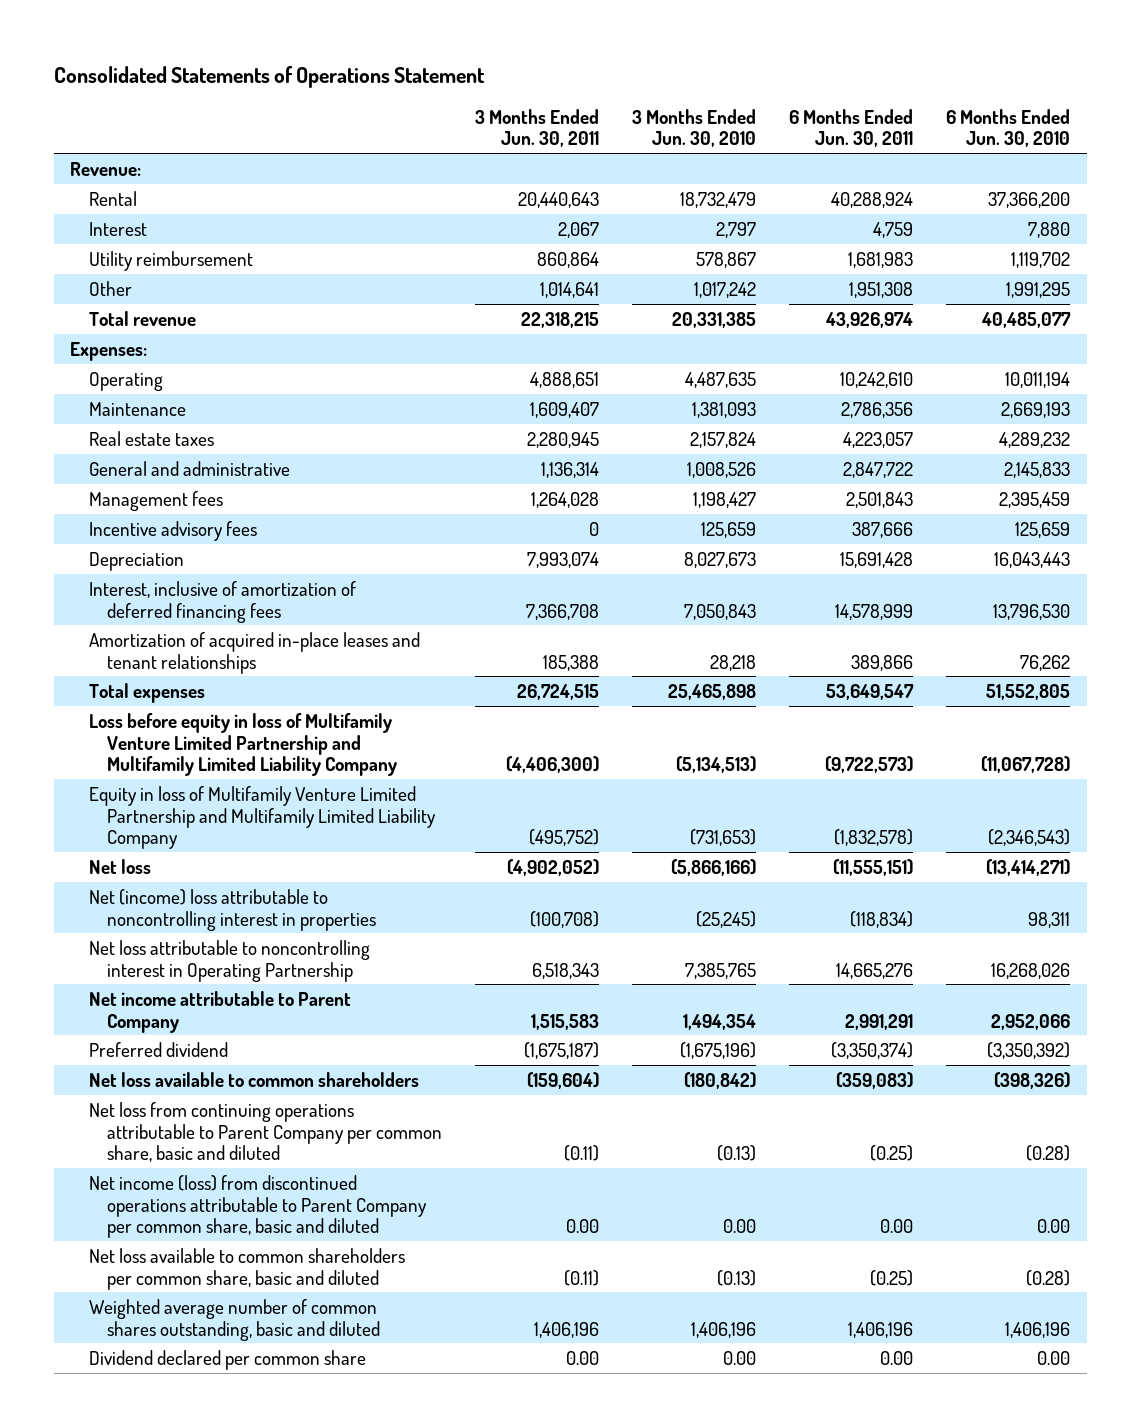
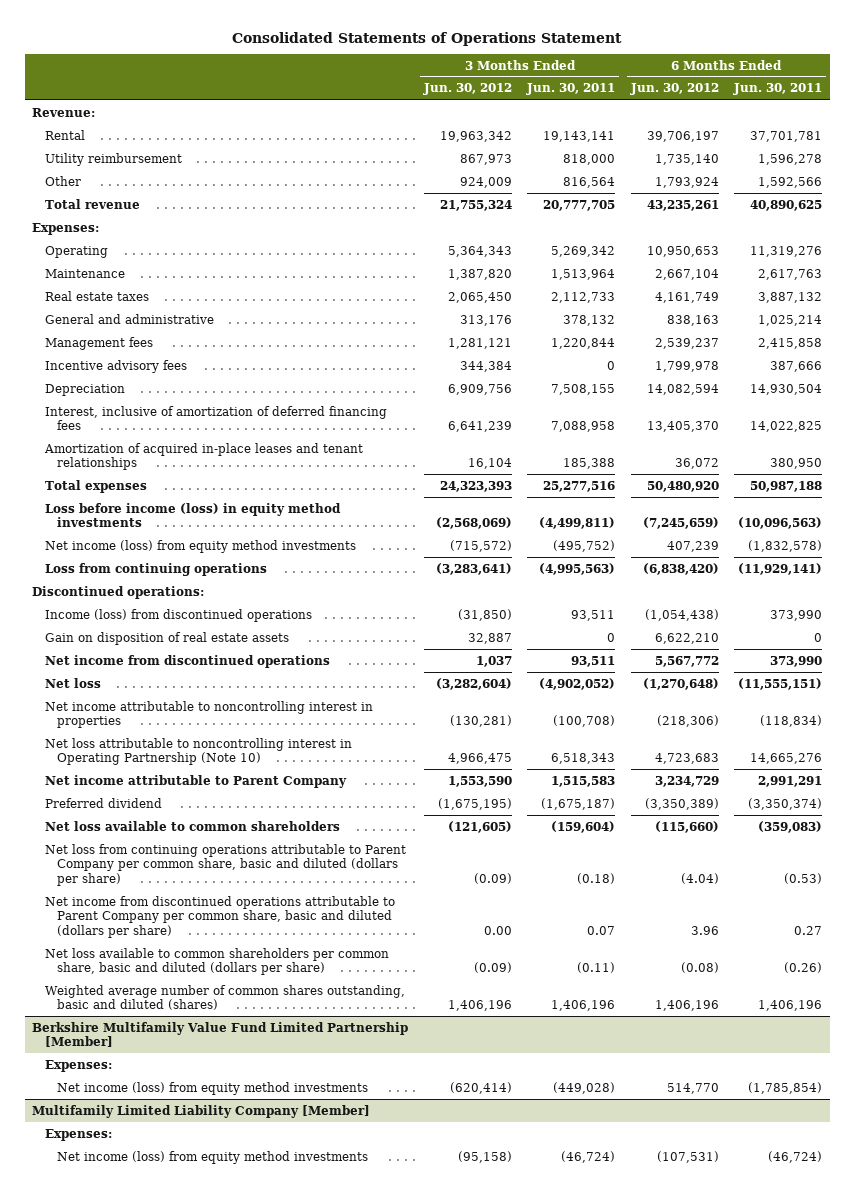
[632,108,757,148] 3 Months Ended Jun. 30, 2010 -> none
[946,108,1071,148] 6 Months Ended Jun. 30, 2010 -> none
none -> [422,83,512,96] Jun. 30, 2012
none -> [629,83,719,96] Jun. 30, 2012
[88,221,147,236] Interest -> none
[518,191,600,208] 20,440,643 -> [543,130,616,142] 19,143,141
[831,191,914,208] 40,288,924 -> [750,130,823,142] 37,701,781
[537,251,600,268] 860,864 -> [563,153,616,165] 818,000
[848,251,914,268] 1,681,983 -> [758,153,823,165] 1,596,278
[540,281,600,298] 1,014,641 -> [563,176,616,188] 816,564
[849,281,914,298] 1,951,308 -> [758,176,823,188] 1,592,566
[521,311,600,328] 22,318,215 -> [543,199,616,211] 20,777,705
[825,311,914,328] 43,926,974 -> [750,199,823,211] 40,890,625
[530,371,600,388] 4,888,651 -> [551,245,616,257] 5,269,342
[840,371,914,388] 10,242,610 -> [750,245,823,257] 11,319,276
[530,401,600,418] 1,609,407 -> [551,268,616,280] 1,513,964
[841,401,914,418] 2,786,356 -> [758,268,823,280] 2,617,763
[527,431,600,448] 2,280,945 -> [551,291,616,303] 2,112,733
[843,431,914,448] 4,223,057 -> [758,291,823,303] 3,887,132
[541,461,600,478] 1,136,314 -> [563,314,616,326] 378,132
[843,461,914,478] 2,847,722 -> [758,314,823,326] 1,025,214
[531,491,600,508] 1,264,028 -> [551,337,616,349] 1,220,844
[846,491,914,508] 2,501,843 -> [758,337,823,349] 2,415,858
[527,551,600,568] 7,993,074 -> [551,383,616,395] 7,508,155
[840,551,914,568] 15,691,428 -> [750,383,823,395] 14,930,504
[526,603,600,620] 7,366,708 -> [551,421,616,433] 7,088,958
[835,603,914,620] 14,578,999 -> [750,421,823,433] 14,022,825
[851,654,914,671] 389,866 -> [770,458,823,470] 380,950
[517,683,600,700] 26,724,515 -> [543,480,616,492] 25,277,516
[826,683,915,700] 53,649,547 -> [750,480,823,492] 50,987,188
[88,712,398,777] Loss before equity in loss of Multifamily Venture Limited Partnership and Multifamily Limited Liability Company -> [44,502,341,528] Loss before income (loss) in equity method investments
[506,756,600,774] (4,406,300) -> [539,517,616,530] (4,499,811)
[825,756,914,774] (9,722,573) -> [738,517,823,530] (10,096,563)
[88,785,437,850] Equity in loss of Multifamily Venture Limited Partnership and Multifamily Limited Liability Company -> [44,539,356,553] Net income (loss) from equity method investments
none -> [44,562,267,576] Loss from continuing operations
none -> [32,585,205,599] Discontinued operations:
none -> [44,608,312,622] Income (loss) from discontinued operations
none -> [44,631,289,645] Gain on disposition of real estate assets
none -> [44,654,330,668] Net income from discontinued operations
[88,888,377,931] Net (income) loss attributable to noncontrolling interest in properties -> [44,700,373,729] Net income attributable to noncontrolling interest in properties
[88,939,370,982] Net loss attributable to noncontrolling interest in Operating Partnership -> [44,737,352,766] Net loss attributable to noncontrolling interest in Operating Partnership (Note 10)
[88,1349,366,1370] Dividend declared per common share -> none
[88,1101,443,1163] Net loss from continuing operations attributable to Parent Company per common share, basic and diluted -> [44,843,406,886] Net loss from continuing operations attributable to Parent Company per common share, basic and diluted (dollars per share)
[564,1145,600,1162] (0.11) -> [577,872,616,884] (0.18)
[870,1145,914,1162] (0.25) -> [784,872,823,884] (0.53)
[88,1174,428,1239] Net income (loss) from discontinued operations attributable to Parent Company per common share, basic and diluted -> [44,895,395,938] Net income from discontinued operations attributable to Parent Company per common share, basic and diluted (dollars per share)
[566,1219,600,1234] 0.00 -> [587,925,616,935] 0.07
[880,1219,914,1234] 0.00 -> [794,925,823,935] 0.27
[88,1247,405,1290] Net loss available to common shareholders per common share, basic and diluted -> [44,947,389,976] Net loss available to common shareholders per common share, basic and diluted (dollars per share)
[870,1269,914,1286] (0.25) -> [784,962,823,974] (0.26)
[88,1298,381,1341] Weighted average number of common shares outstanding, basic and diluted -> [44,984,405,1011] Weighted average number of common shares outstanding, basic and diluted (shares)
none -> [32,1021,409,1048] Berkshire Multifamily Value Fund Limited Partnership [Member]
none -> [44,1059,112,1072] Expenses:
none -> [57,1081,369,1095] Net income (loss) from equity method investments
none -> [32,1104,371,1118] Multifamily Limited Liability Company [Member]
none -> [44,1128,112,1141] Expenses:
none -> [57,1150,369,1164] Net income (loss) from equity method investments

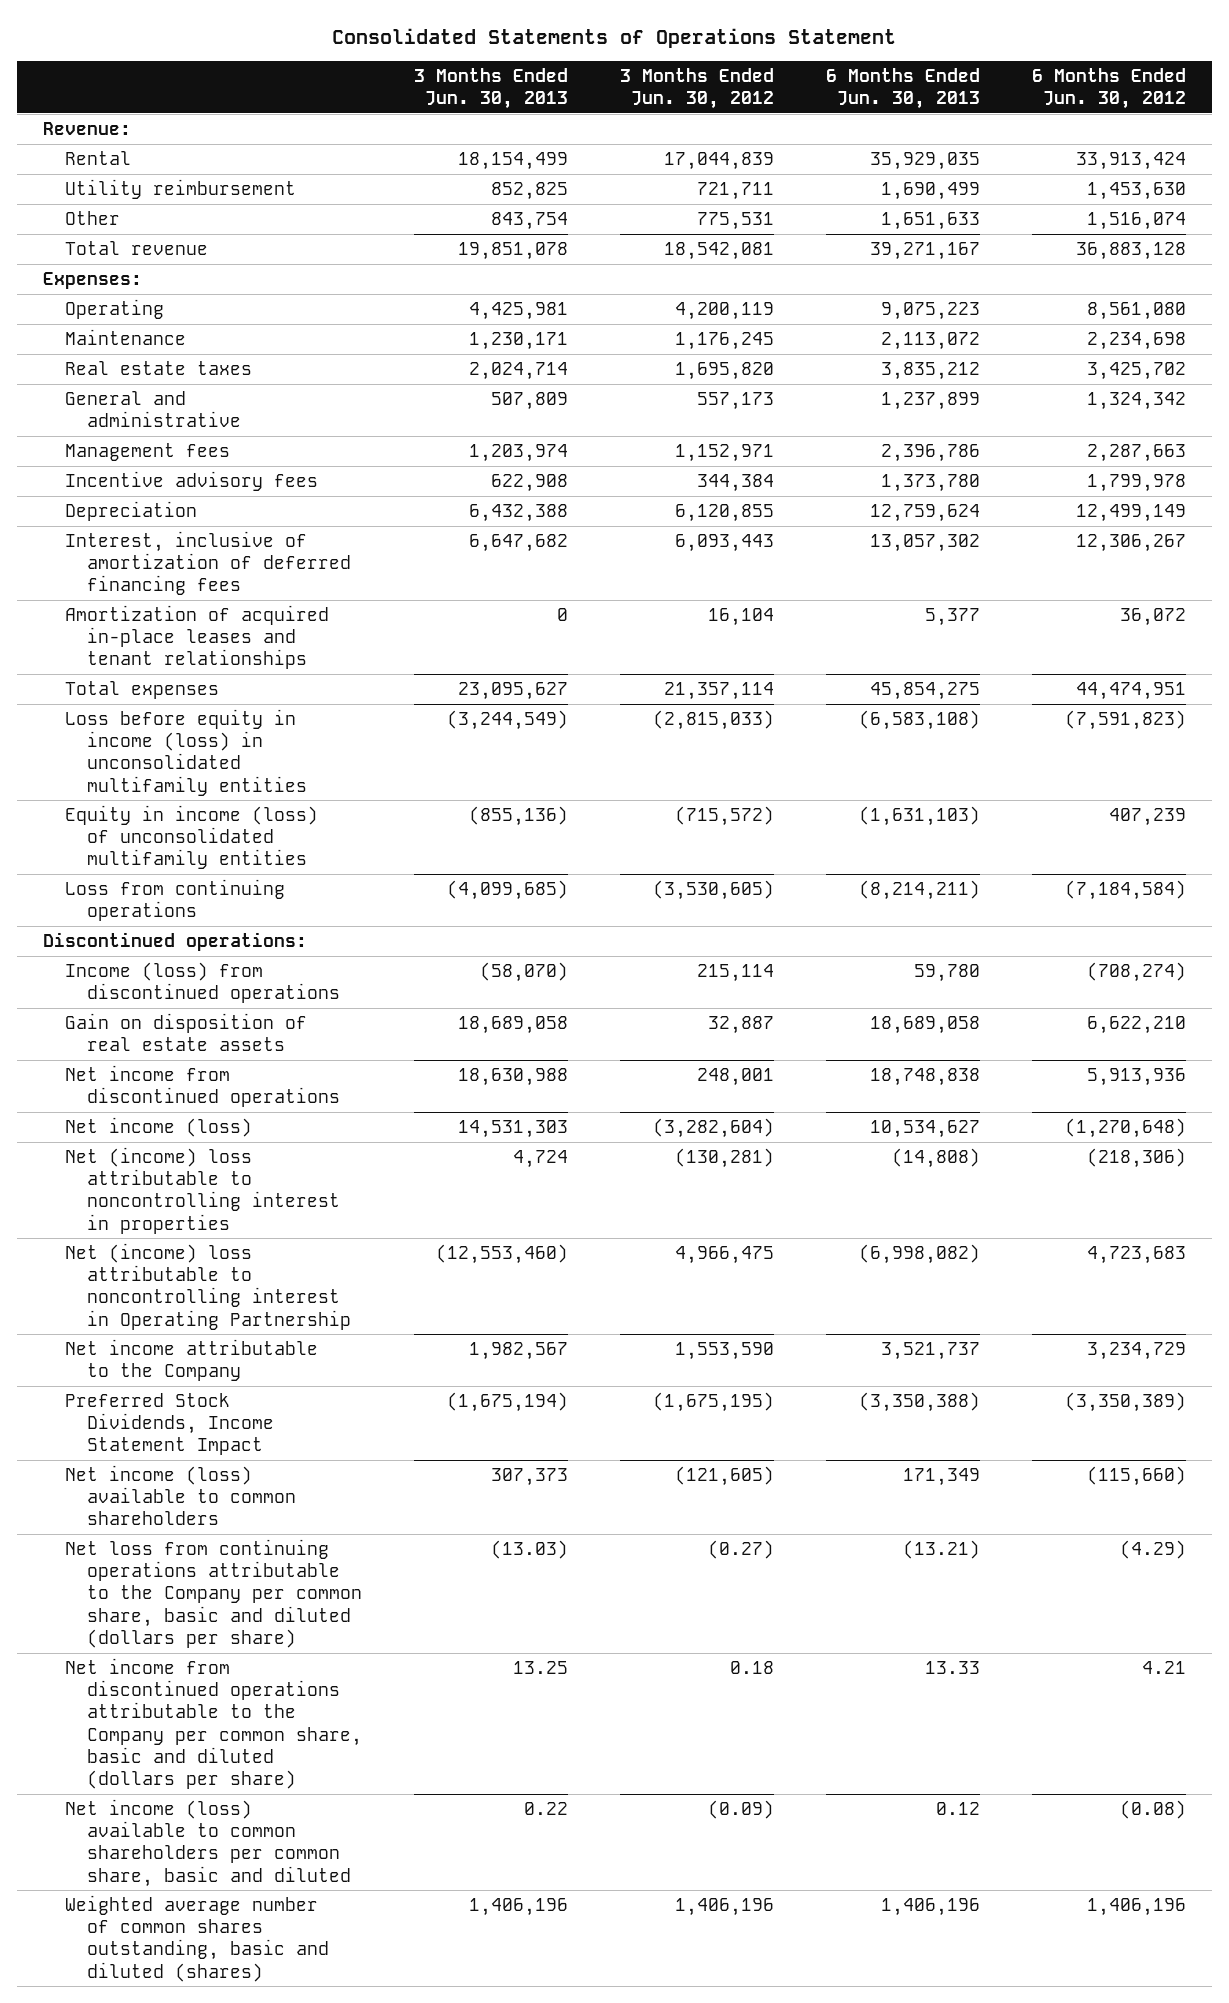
[526,83,616,96] Jun. 30, 2011 -> none
[733,83,823,96] Jun. 30, 2011 -> none
none -> [414,67,569,110] 3 Months Ended Jun. 30, 2013
none -> [825,67,980,110] 6 Months Ended Jun. 30, 2013
[439,130,512,142] 19,963,342 -> [664,151,775,170] 17,044,839
[646,130,719,142] 39,706,197 -> [1075,151,1186,170] 33,913,424
[459,153,512,165] 867,973 -> [697,181,775,200] 721,711
[654,153,719,165] 1,735,140 -> [1086,181,1186,200] 1,453,630
[459,176,512,188] 924,009 -> [697,211,775,230] 775,531
[654,176,719,188] 1,793,924 -> [1086,211,1186,230] 1,516,074
[439,199,512,211] 21,755,324 -> [664,241,775,260] 18,542,081
[646,199,719,211] 43,235,261 -> [1075,241,1186,260] 36,883,128
[447,245,512,257] 5,364,343 -> [675,301,775,320] 4,200,119
[646,245,719,257] 10,950,653 -> [1086,301,1186,320] 8,561,080
[447,268,512,280] 1,387,820 -> [675,331,775,350] 1,176,245
[654,268,719,280] 2,667,104 -> [1086,331,1186,350] 2,234,698
[447,291,512,303] 2,065,450 -> [675,361,775,380] 1,695,820
[654,291,719,303] 4,161,749 -> [1086,361,1186,380] 3,425,702
[459,314,512,326] 313,176 -> [697,391,775,410] 557,173
[666,314,719,326] 838,163 -> [1086,391,1186,410] 1,324,342
[447,337,512,349] 1,281,121 -> [675,443,775,462] 1,152,971
[654,337,719,349] 2,539,237 -> [1086,443,1186,462] 2,287,663
[447,383,512,395] 6,909,756 -> [675,503,775,522] 6,120,855
[646,383,719,395] 14,082,594 -> [1075,503,1186,522] 12,499,149
[447,421,512,433] 6,641,239 -> [675,533,775,552] 6,093,443
[646,421,719,433] 13,405,370 -> [1075,533,1186,552] 12,306,267
[439,480,512,492] 24,323,393 -> [664,681,775,700] 21,357,114
[646,480,719,492] 50,480,920 -> [1075,681,1186,700] 44,474,951
[44,502,341,528] Loss before income (loss) in equity method investments -> [64,708,308,796] Loss before equity in income (loss) in unconsolidated multifamily entities
[435,517,512,530] (2,568,069) -> [653,709,775,730] (2,815,033)
[642,517,719,530] (7,245,659) -> [1064,709,1186,730] (7,591,823)
[44,539,356,553] Net income (loss) from equity method investments -> [64,804,318,870] Equity in income (loss) of unconsolidated multifamily entities
[435,562,512,575] (3,283,641) -> [653,879,775,900] (3,530,605)
[642,562,719,575] (6,838,420) -> [1064,879,1186,900] (7,184,584)
[457,608,512,621] (31,850) -> [697,963,775,982] 215,114
[644,608,719,621] (1,054,438) -> [1086,961,1186,982] (708,274)
[475,655,512,667] 1,037 -> [697,1067,775,1086] 248,001
[654,655,719,667] 5,567,772 -> [1086,1067,1186,1086] 5,913,936
[44,677,101,688] Net loss -> [64,1116,252,1137] Net income (loss)
[44,700,373,729] Net income attributable to noncontrolling interest in properties -> [64,1146,341,1234] Net (income) loss attributable to noncontrolling interest in properties
[44,737,352,766] Net loss attributable to noncontrolling interest in Operating Partnership (Note 10) -> [64,1242,352,1330] Net (income) loss attributable to noncontrolling interest in Operating Partnership
[44,774,347,788] Net income attributable to Parent Company -> [64,1338,318,1382] Net income attributable to the Company
[44,797,162,808] Preferred dividend -> [64,1392,275,1456] Preferred Stock Dividends, Income Statement Impact
[44,820,340,831] Net loss available to common shareholders -> [64,1464,297,1526] Net income (loss) available to common shareholders
[44,843,406,886] Net loss from continuing operations attributable to Parent Company per common share, basic and diluted (dollars per share) -> [64,1538,363,1648] Net loss from continuing operations attributable to the Company per common share, basic and diluted (dollars per share)
[473,872,512,884] (0.09) -> [708,1539,775,1559] (0.27)
[680,872,719,884] (4.04) -> [1119,1539,1186,1559] (4.29)
[44,895,395,938] Net income from discontinued operations attributable to Parent Company per common share, basic and diluted (dollars per share) -> [64,1657,363,1790] Net income from discontinued operations attributable to the Company per common share, basic and diluted (dollars per share)
[483,925,512,935] 0.00 -> [730,1660,775,1674] 0.18
[690,925,719,935] 3.96 -> [1141,1660,1186,1674] 4.21
[44,947,389,976] Net loss available to common shareholders per common share, basic and diluted (dollars per share) -> [64,1798,352,1887] Net income (loss) available to common shareholders per common share, basic and diluted
[32,1021,409,1048] Berkshire Multifamily Value Fund Limited Partnership [Member] -> none
[44,1059,112,1072] Expenses: -> none
[57,1081,369,1095] Net income (loss) from equity method investments -> none
[32,1104,371,1118] Multifamily Limited Liability Company [Member] -> none
[44,1128,112,1141] Expenses: -> none
[57,1150,369,1164] Net income (loss) from equity method investments -> none

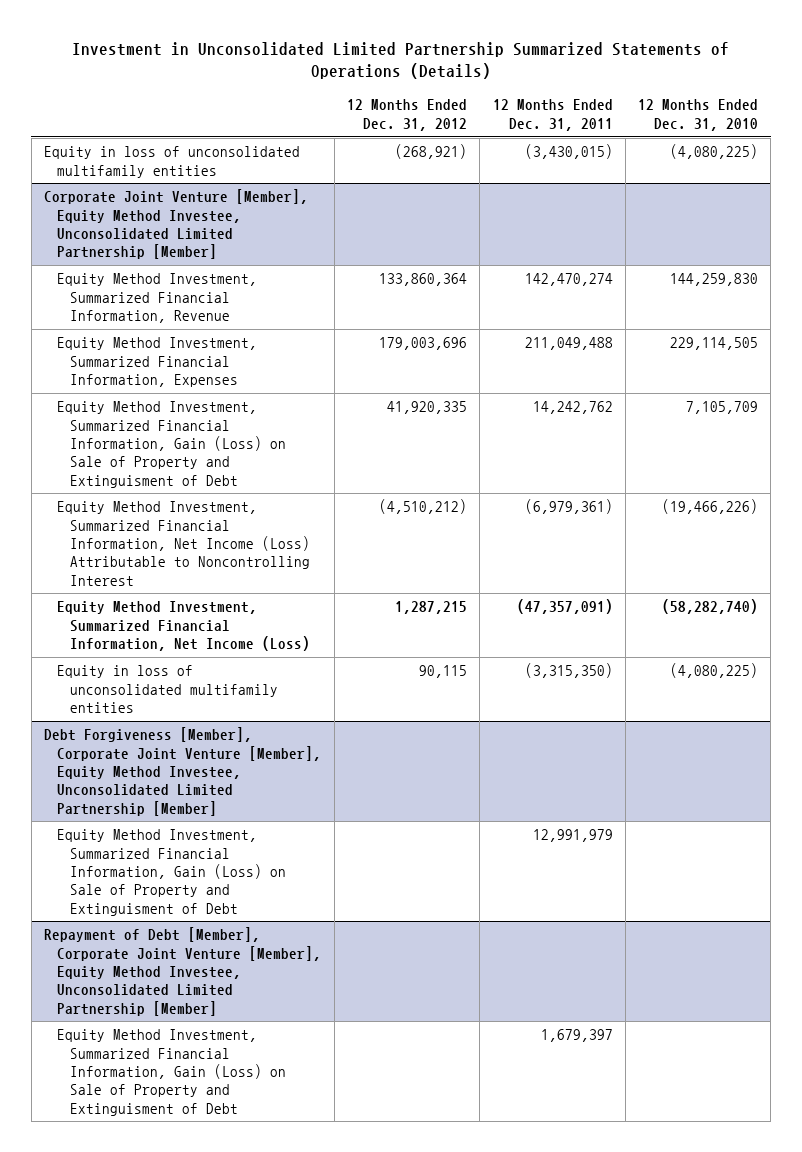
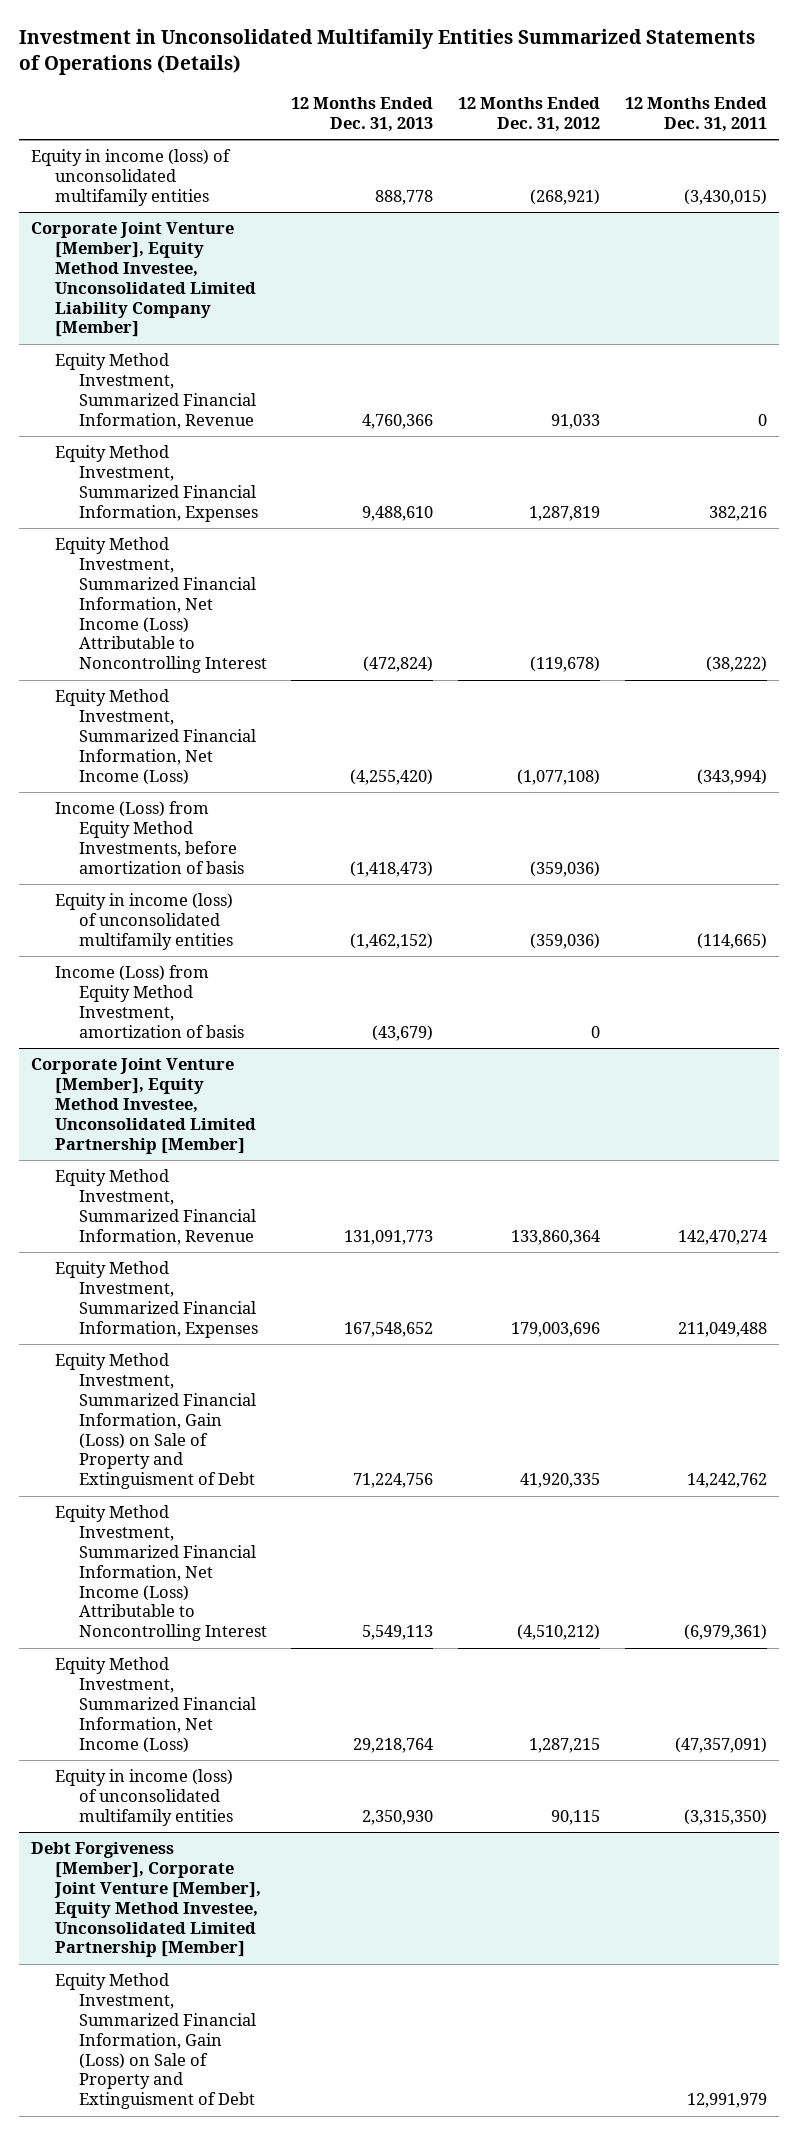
[72,41,730,80] Investment in Unconsolidated Limited Partnership Summarized Statements of Operations (Details) -> [18,29,755,76] Investment in Unconsolidated Multifamily Entities Summarized Statements of Operations (Details)
[638,99,759,131] 12 Months Ended Dec. 31, 2010 -> none
none -> [291,96,434,132] 12 Months Ended Dec. 31, 2013
[44,146,301,178] Equity in loss of unconsolidated multifamily entities -> [31,149,232,206] Equity in income (loss) of unconsolidated multifamily entities
none -> [31,222,257,338] Corporate Joint Venture [Member], Equity Method Investee, Unconsolidated Limited Liability Company [Member]
none -> [55,353,256,429] Equity Method Investment, Summarized Financial Information, Revenue
none -> [55,445,258,522] Equity Method Investment, Summarized Financial Information, Expenses
none -> [55,537,267,674] Equity Method Investment, Summarized Financial Information, Net Income (Loss) Attributable to Noncontrolling Interest
none -> [55,689,256,785] Equity Method Investment, Summarized Financial Information, Net Income (Loss)
none -> [55,801,244,874] Income (Loss) from Equity Method Investments, before amortization of basis
none -> [55,893,234,950] Equity in income (loss) of unconsolidated multifamily entities
none -> [55,965,244,1038] Income (Loss) from Equity Method Investment, amortization of basis
[57,665,279,713] Equity in loss of unconsolidated multifamily entities -> [55,1769,234,1826] Equity in income (loss) of unconsolidated multifamily entities
[44,927,322,1016] Repayment of Debt [Member], Corporate Joint Venture [Member], Equity Method Investee, Unconsolidated Limited Partnership [Member] -> none
[57,1029,287,1116] Equity Method Investment, Summarized Financial Information, Gain (Loss) on Sale of Property and Extinguisment of Debt -> none

